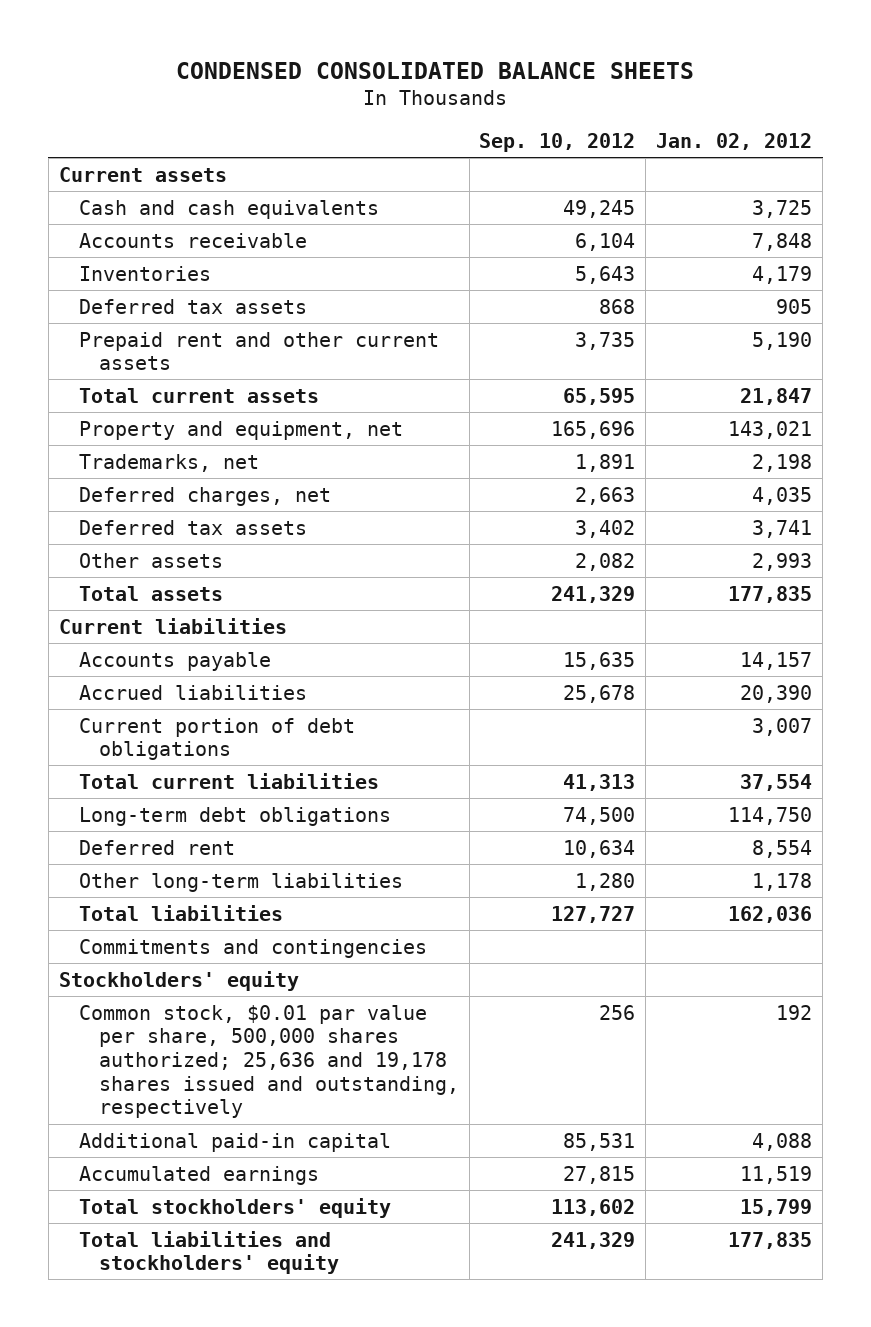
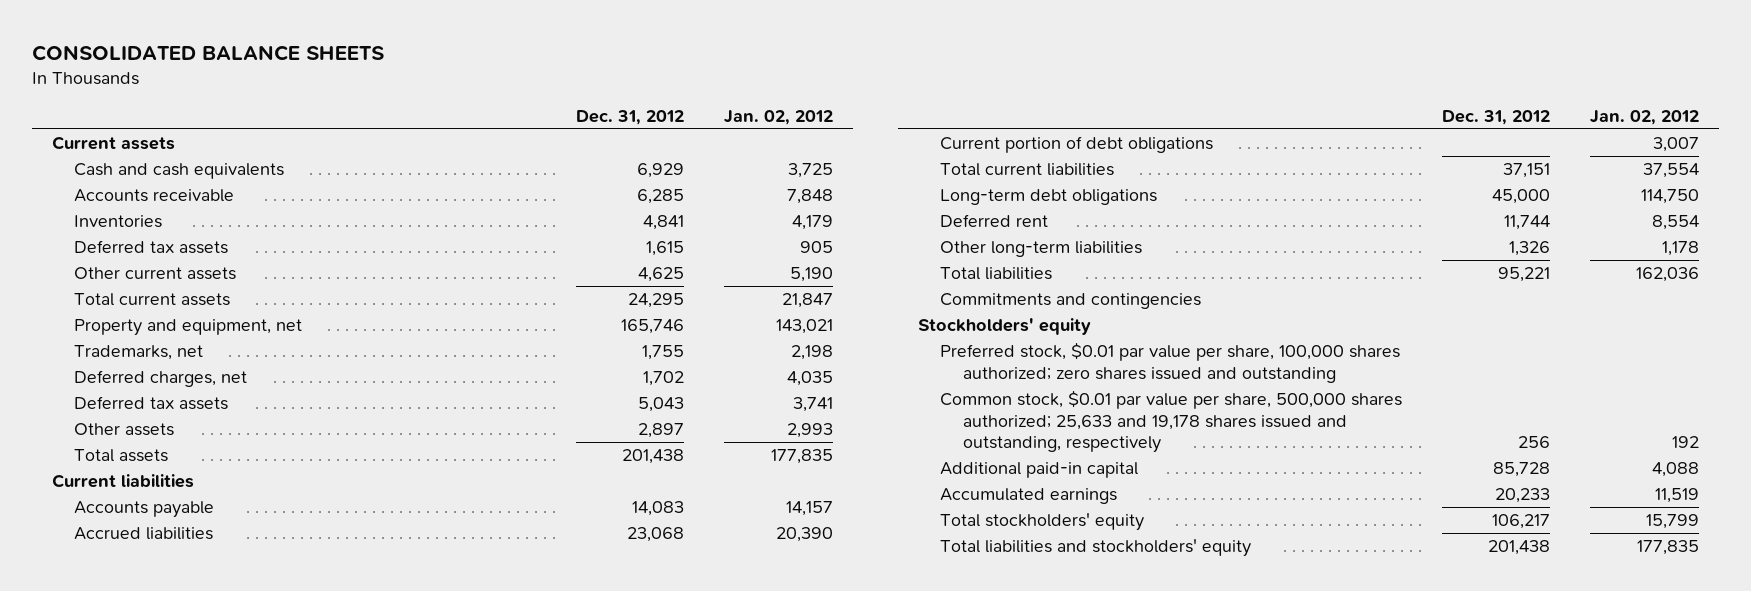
[176,61,695,79] CONDENSED CONSOLIDATED BALANCE SHEETS -> [31,44,384,61] CONSOLIDATED BALANCE SHEETS
[479,133,636,153] Sep. 10, 2012 -> none
none -> [576,109,685,125] Dec. 31, 2012
[78,331,439,371] Prepaid rent and other current assets -> [74,267,237,281] Other current assets
none -> [940,342,1401,383] Preferred stock, $0.01 par value per share, 100,000 shares authorized; zero shares issued and outstanding
[78,1004,459,1119] Common stock, $0.01 par value per share, 500,000 shares authorized; 25,636 and 19,178 shares issued and outstanding, respectively -> [940,390,1403,453] Common stock, $0.01 par value per share, 500,000 shares authorized; 25,633 and 19,178 shares issued and outstanding, respectively

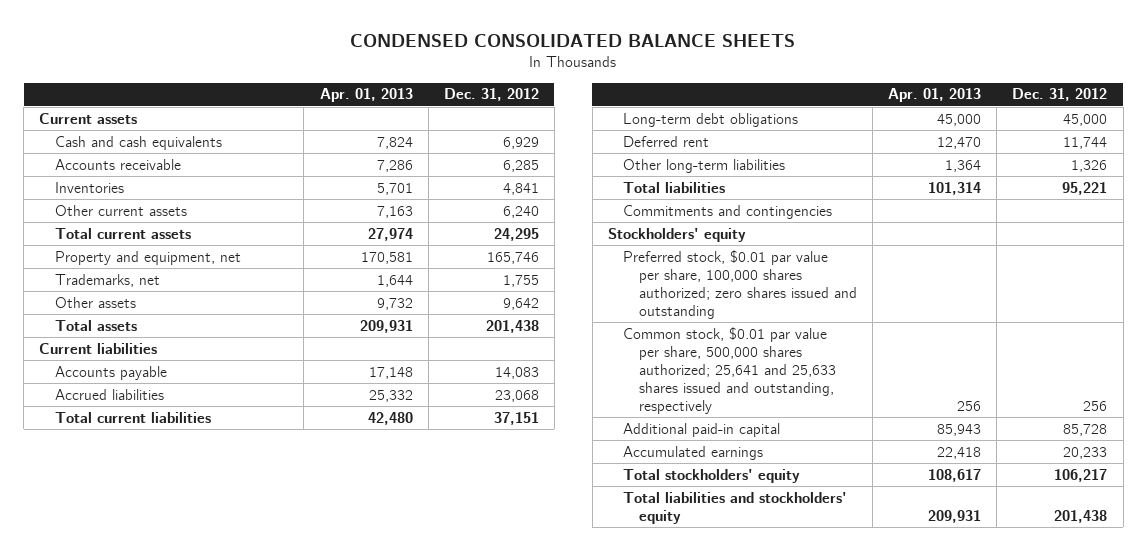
[31,44,384,61] CONSOLIDATED BALANCE SHEETS -> [350,34,796,48] CONDENSED CONSOLIDATED BALANCE SHEETS
[723,109,833,125] Jan. 02, 2012 -> none
none -> [319,88,413,103] Apr. 01, 2013
[74,240,229,255] Deferred tax assets -> none
[638,267,685,283] 4,625 -> [502,205,539,218] 6,240
[74,370,248,388] Deferred charges, net -> none
[74,396,229,411] Deferred tax assets -> none
[638,423,685,439] 2,897 -> [502,297,539,310] 9,642
[940,136,1214,154] Current portion of debt obligations -> none
[940,390,1403,453] Common stock, $0.01 par value per share, 500,000 shares authorized; 25,633 and 19,178 shares issued and outstanding, respectively -> [623,326,837,414] Common stock, $0.01 par value per share, 500,000 shares authorized; 25,641 and 25,633 shares issued and outstanding, respectively

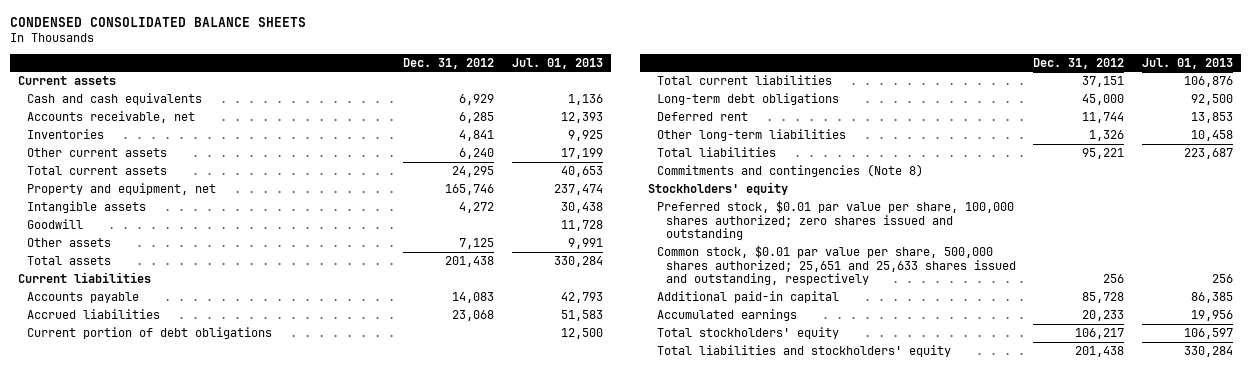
[319,88,413,103] Apr. 01, 2013 -> none
none -> [511,57,603,69] Jul. 01, 2013
[54,158,181,170] Accounts receivable -> [27,110,196,123] Accounts receivable, net
[54,273,160,287] Trademarks, net -> none
none -> [27,200,147,213] Intangible assets
none -> [27,218,84,229] Goodwill
[502,297,539,310] 9,642 -> [459,237,495,249] 7,125
none -> [27,326,273,339] Current portion of debt obligations
[623,204,833,219] Commitments and contingencies -> [657,163,924,177] Commitments and contingencies (Note 8)
[623,326,837,414] Common stock, $0.01 par value per share, 500,000 shares authorized; 25,641 and 25,633 shares issued and outstanding, respectively -> [657,244,1016,286] Common stock, $0.01 par value per share, 500,000 shares authorized; 25,651 and 25,633 shares issued and outstanding, respectively

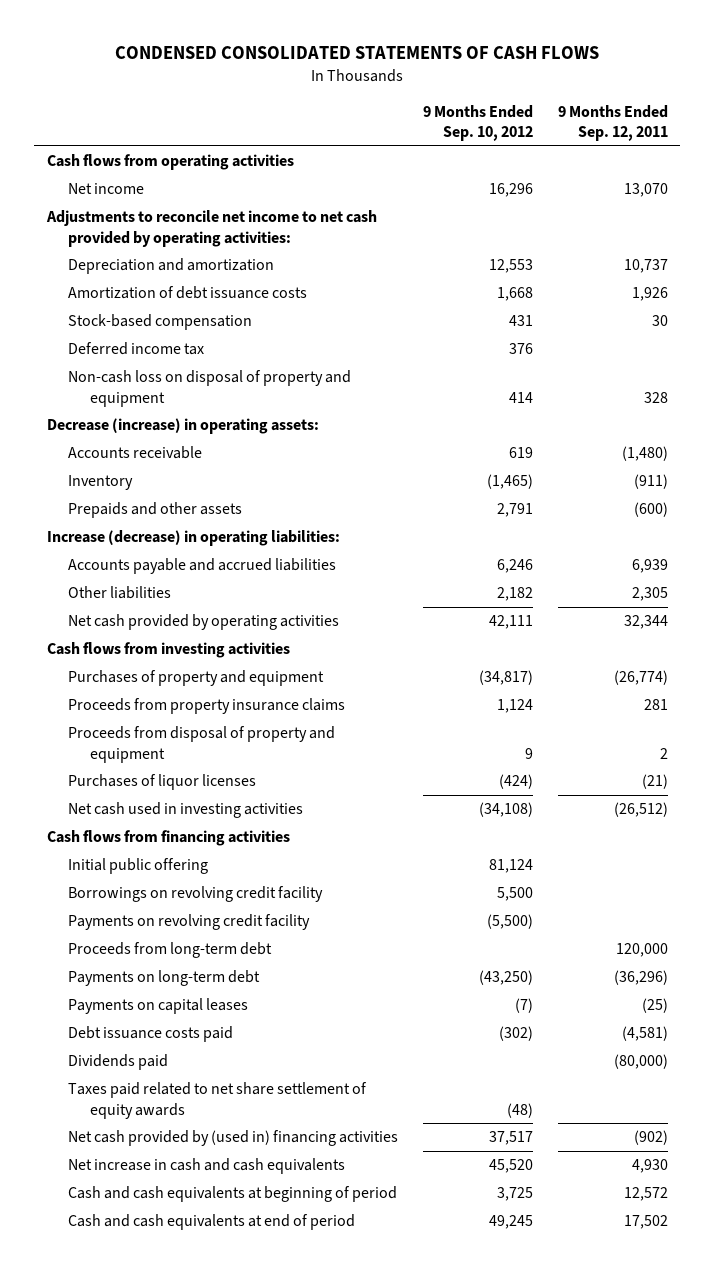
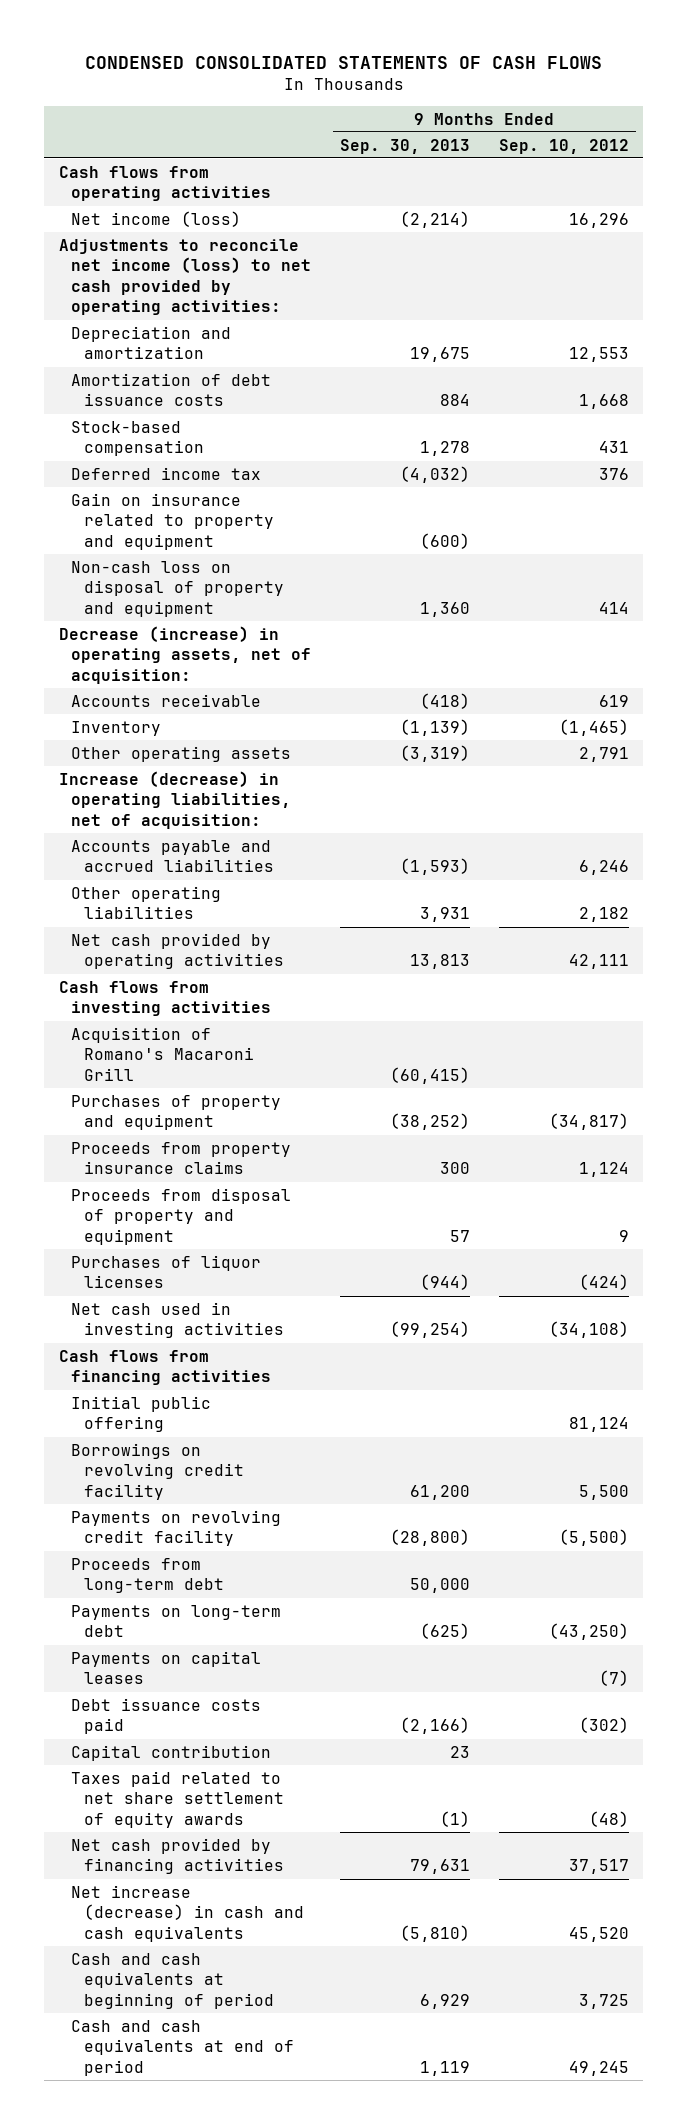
[557,104,668,141] 9 Months Ended Sep. 12, 2011 -> none
none -> [339,138,470,154] Sep. 30, 2013
[68,183,145,195] Net income -> [71,210,242,227] Net income (loss)
[45,210,377,247] Adjustments to reconcile net income to net cash provided by operating activities: -> [58,238,312,316] Adjustments to reconcile net income (loss) to net cash provided by operating activities:
none -> [71,492,274,550] Gain on insurance related to property and equipment
[46,418,319,435] Decrease (increase) in operating assets: -> [58,625,312,684] Decrease (increase) in operating assets, net of acquisition:
[68,502,243,519] Prepaids and other assets -> [71,745,292,762] Other operating assets
[46,530,340,547] Increase (decrease) in operating liabilities: -> [58,770,292,829] Increase (decrease) in operating liabilities, net of acquisition:
[68,586,172,600] Other liabilities -> [71,885,222,920] Other operating liabilities
none -> [71,1026,254,1081] Acquisition of Romano's Macaroni Grill
[68,1054,169,1071] Dividends paid -> none
none -> [71,1744,272,1761] Capital contribution
[68,1130,399,1147] Net cash provided by (used in) financing activities -> [71,1837,284,1875] Net cash provided by financing activities
[68,1158,346,1175] Net increase in cash and cash equivalents -> [71,1884,304,1942] Net increase (decrease) in cash and cash equivalents

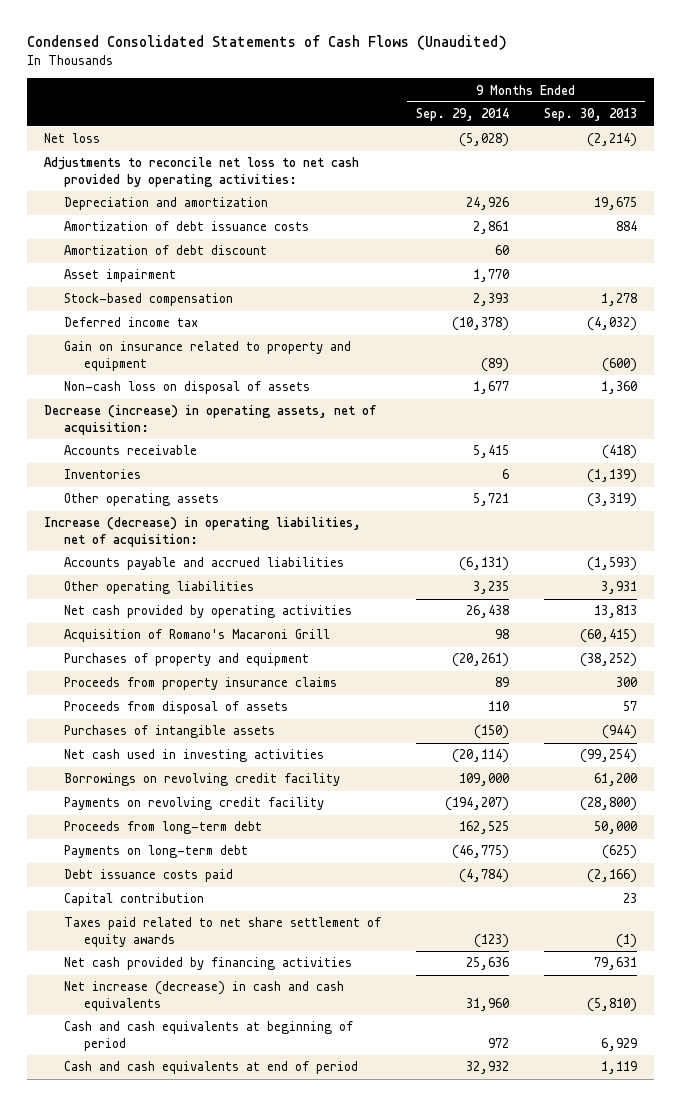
[84,55,602,69] CONDENSED CONSOLIDATED STATEMENTS OF CASH FLOWS -> [27,35,508,51] Condensed Consolidated Statements of Cash Flows (Unaudited)
[498,138,629,154] Sep. 10, 2012 -> none
none -> [415,108,509,122] Sep. 29, 2014
[58,165,272,202] Cash flows from operating activities -> none
[71,210,242,227] Net income (loss) -> [44,133,101,144] Net loss
[58,238,312,316] Adjustments to reconcile net income (loss) to net cash provided by operating activities: -> [44,157,360,187] Adjustments to reconcile net loss to net cash provided by operating activities:
none -> [63,245,267,256] Amortization of debt discount
none -> [63,269,176,283] Asset impairment
[71,560,284,617] Non-cash loss on disposal of property and equipment -> [63,381,310,395] Non-cash loss on disposal of assets
[71,720,162,736] Inventory -> [63,469,141,480] Inventories
[58,980,272,1017] Cash flows from investing activities -> none
[71,1187,292,1245] Proceeds from disposal of property and equipment -> [63,701,288,715] Proceeds from disposal of assets
[71,1254,262,1289] Purchases of liquor licenses -> [63,725,275,739] Purchases of intangible assets
[58,1349,272,1386] Cash flows from financing activities -> none
[71,1395,212,1433] Initial public offering -> none
[71,1650,262,1685] Payments on capital leases -> none

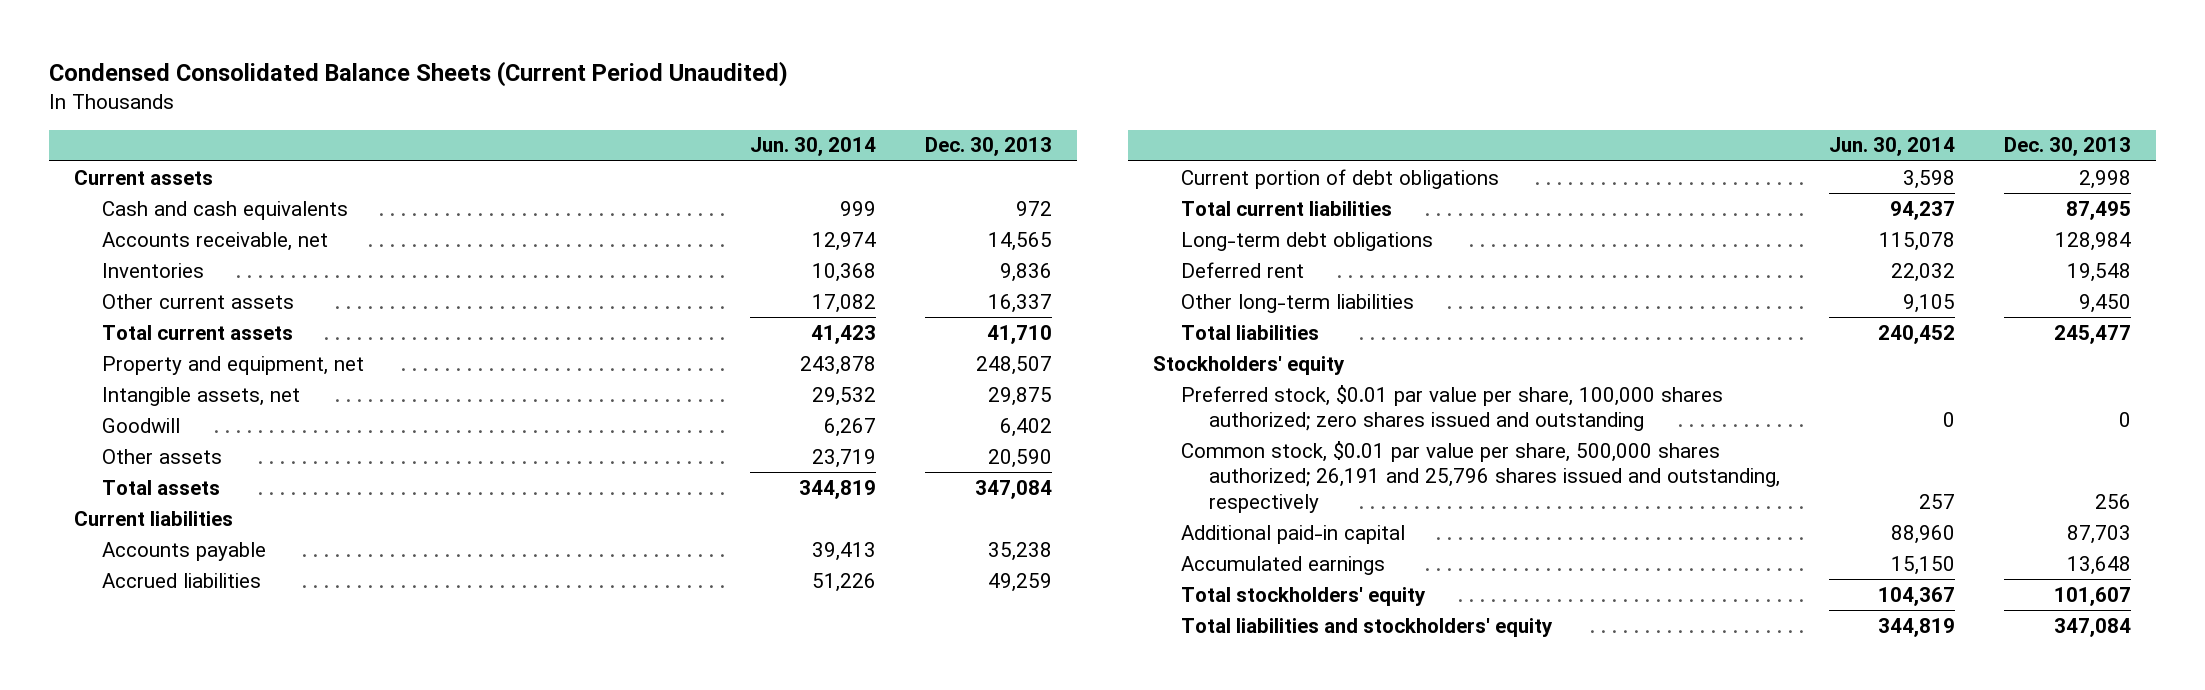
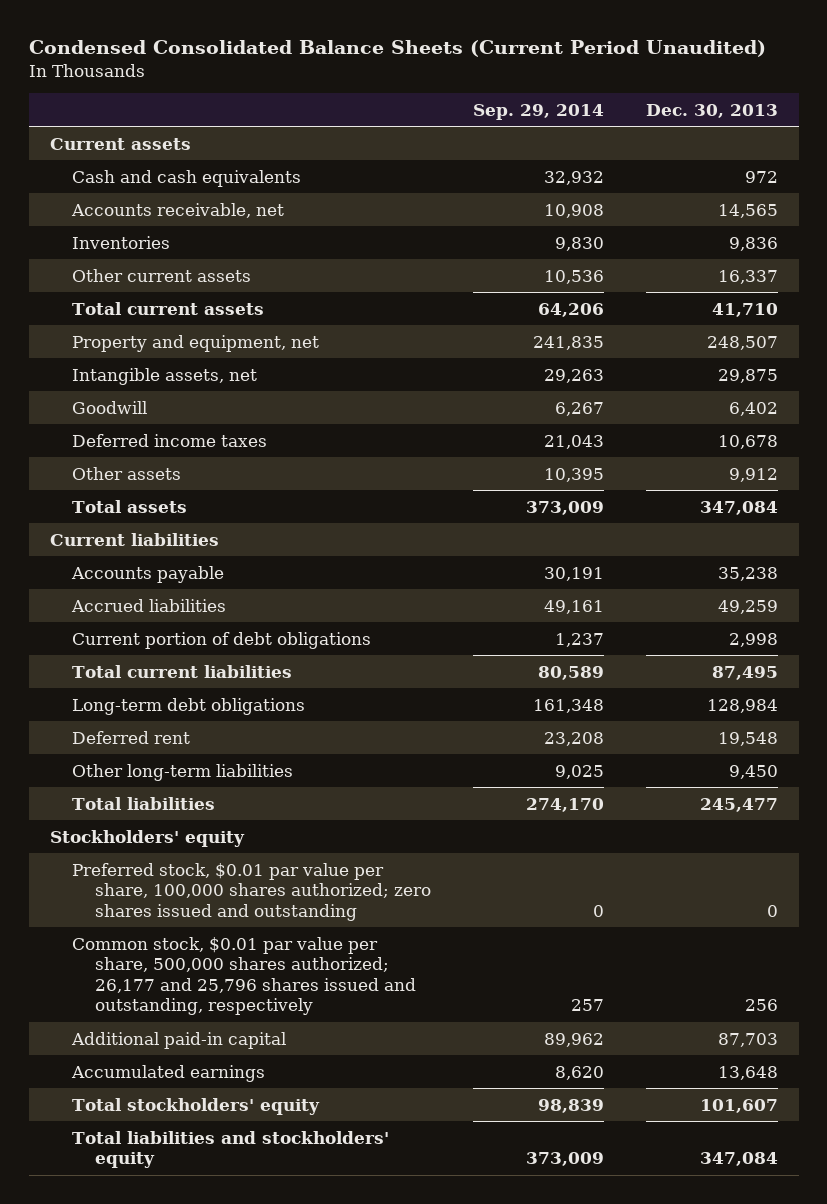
[749,137,876,157] Jun. 30, 2014 -> none
none -> [472,103,604,120] Sep. 29, 2014
none -> [72,433,268,447] Deferred income taxes
[988,448,1053,468] 20,590 -> [728,467,778,482] 9,912
[1180,440,1780,513] Common stock, $0.01 par value per share, 500,000 shares authorized; 26,191 and 25,796 shares issued and outstanding, respectively -> [72,936,417,1016] Common stock, $0.01 par value per share, 500,000 shares authorized; 26,177 and 25,796 shares issued and outstanding, respectively

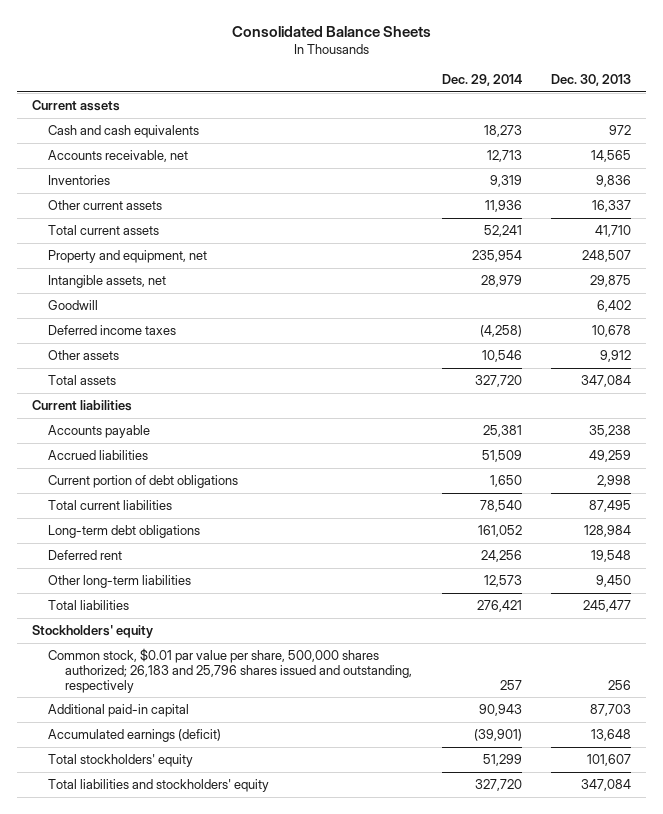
[28,40,766,58] Condensed Consolidated Balance Sheets (Current Period Unaudited) -> [231,25,431,37] Consolidated Balance Sheets
[472,103,604,120] Sep. 29, 2014 -> none
none -> [441,73,522,86] Dec. 29, 2014
[72,862,432,921] Preferred stock, $0.01 par value per share, 100,000 shares authorized; zero shares issued and outstanding -> none
[72,936,417,1016] Common stock, $0.01 par value per share, 500,000 shares authorized; 26,177 and 25,796 shares issued and outstanding, respectively -> [48,648,413,693] Common stock, $0.01 par value per share, 500,000 shares authorized; 26,183 and 25,796 shares issued and outstanding, respectively
[71,1064,266,1082] Accumulated earnings -> [48,729,222,743] Accumulated earnings (deficit)

